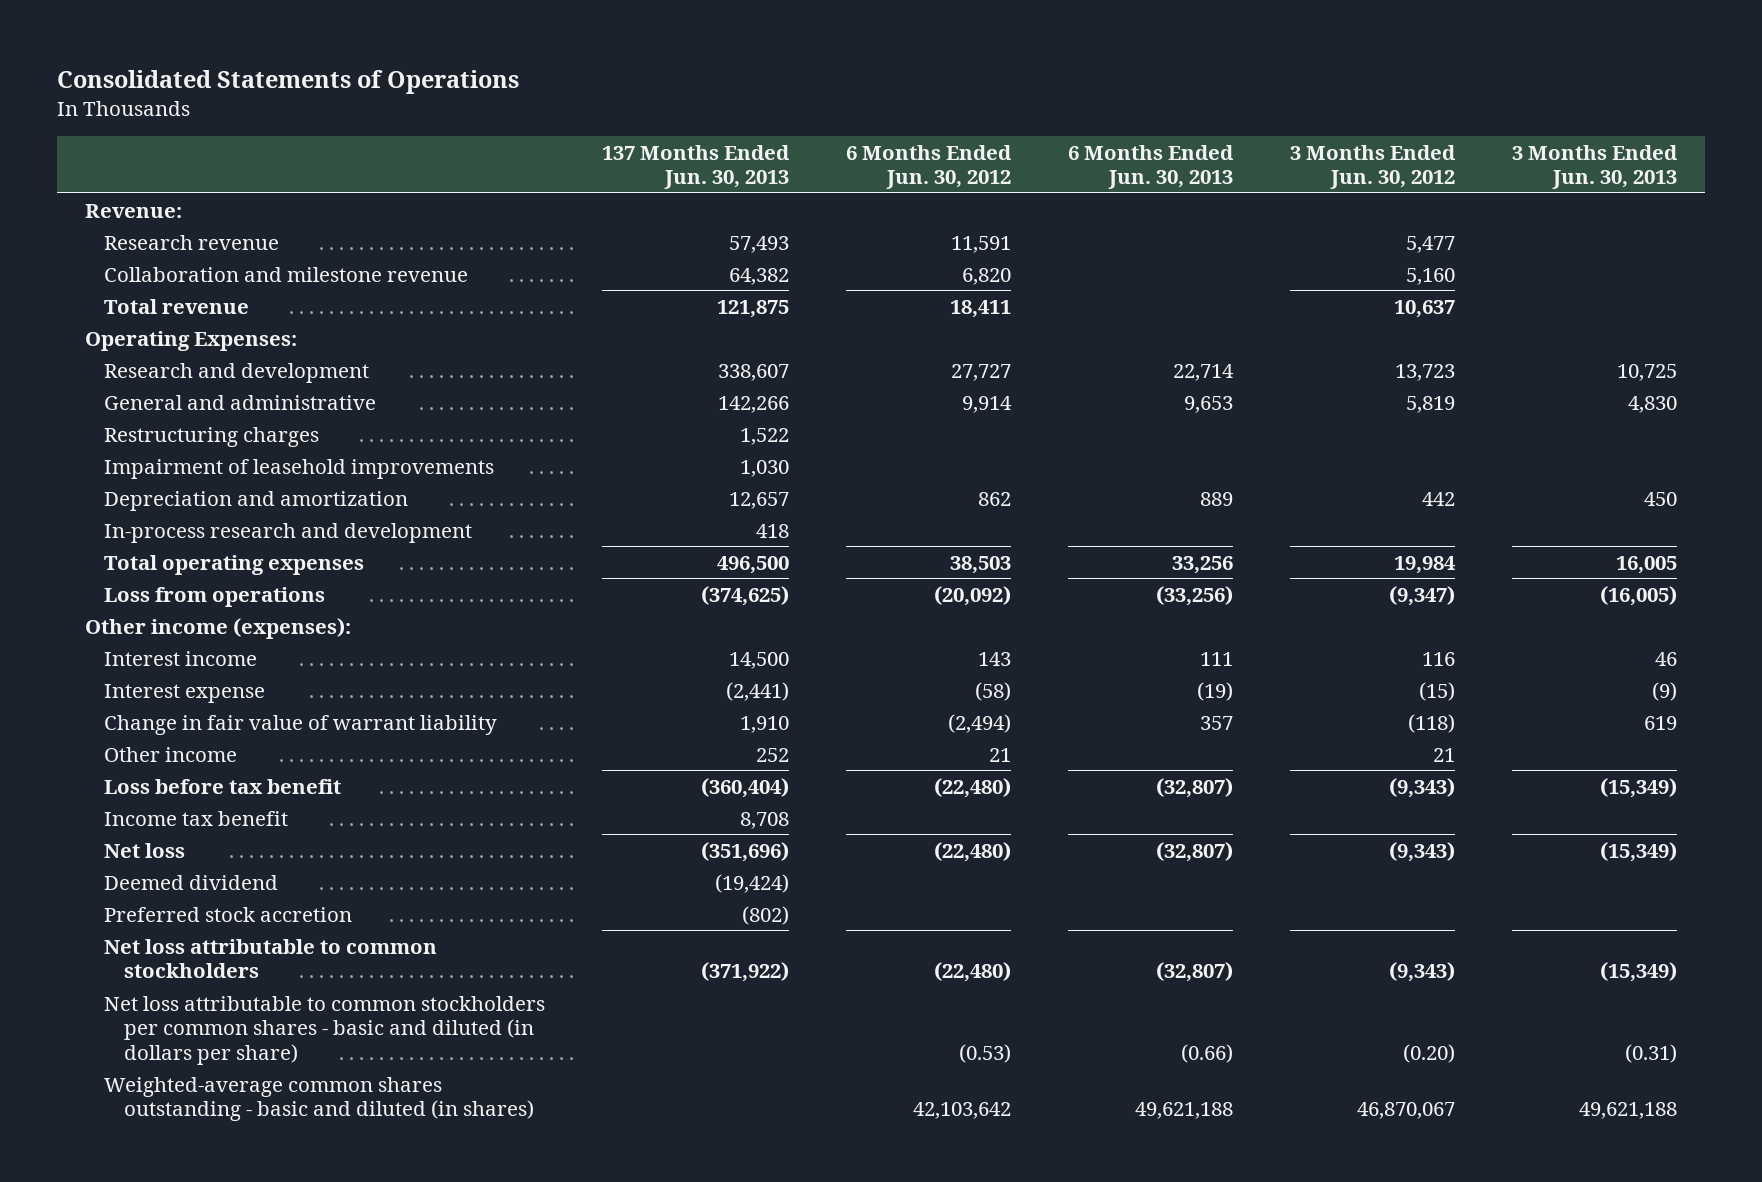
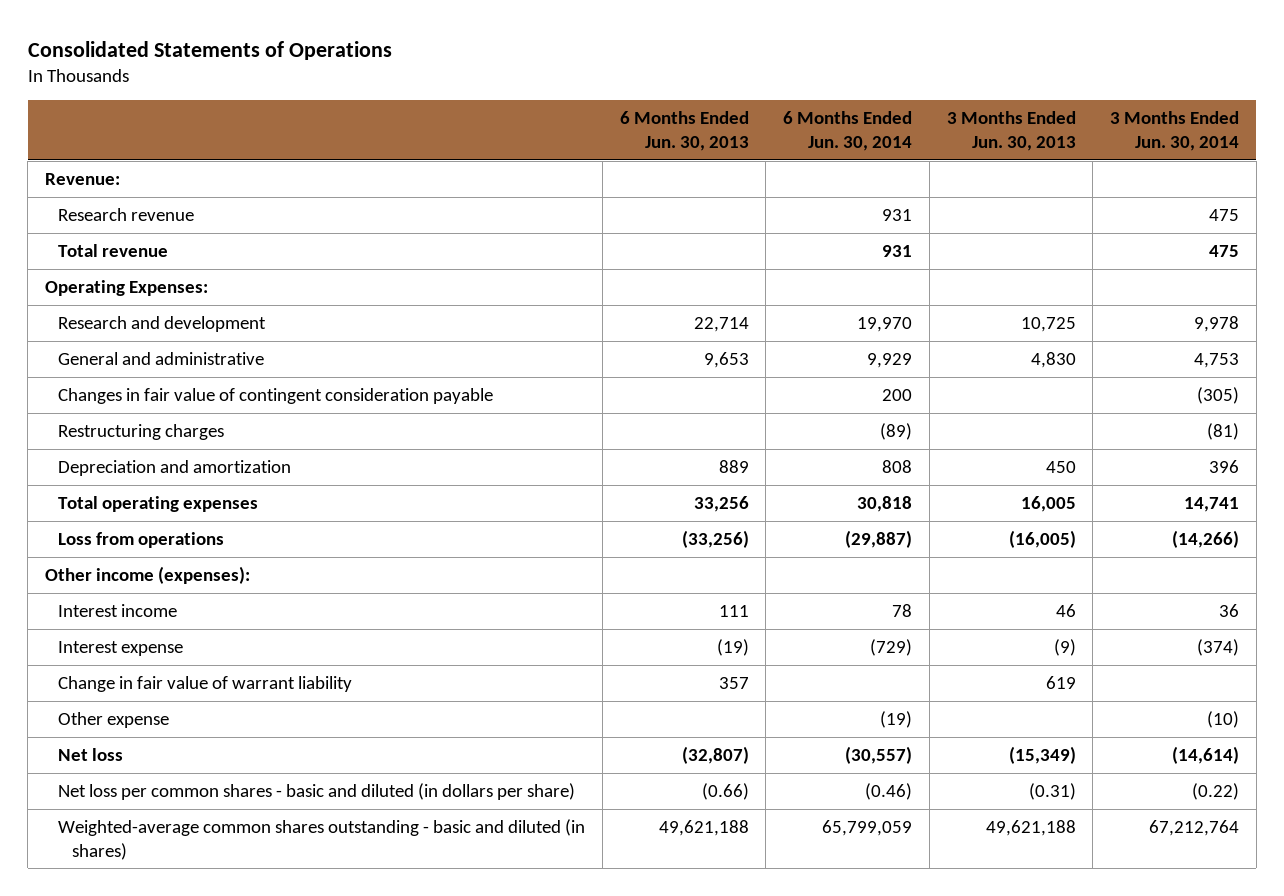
[602,144,791,190] 137 Months Ended Jun. 30, 2013 -> none
[846,144,1013,190] 6 Months Ended Jun. 30, 2012 -> none
[1290,144,1457,190] 3 Months Ended Jun. 30, 2012 -> none
none -> [783,111,913,152] 6 Months Ended Jun. 30, 2014
none -> [1109,111,1239,152] 3 Months Ended Jun. 30, 2014
[104,266,469,282] Collaboration and milestone revenue -> none
none -> [58,387,494,404] Changes in fair value of contingent consideration payable
[104,458,495,479] Impairment of leasehold improvements -> none
[104,522,473,543] In-process research and development -> none
[104,778,342,794] Loss before tax benefit -> none
[104,810,289,826] Income tax benefit -> none
[104,746,238,762] Other income -> [58,711,170,728] Other expense
[104,874,279,890] Deemed dividend -> none
[104,906,353,922] Preferred stock accretion -> none
[104,938,438,979] Net loss attributable to common stockholders -> none
[104,995,546,1065] Net loss attributable to common stockholders per common shares - basic and diluted (in dollars per share) -> [58,782,576,800] Net loss per common shares - basic and diluted (in dollars per share)

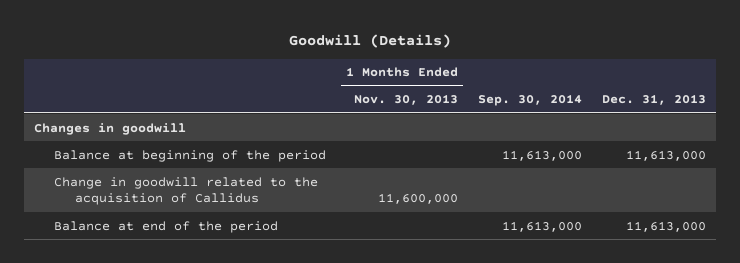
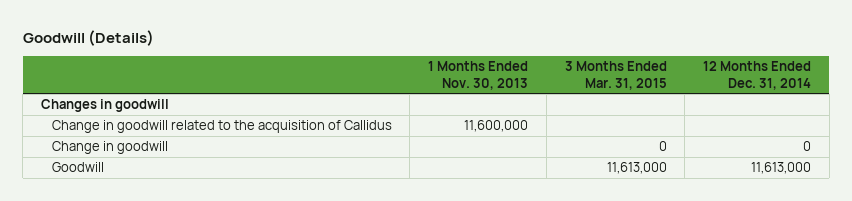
[478,94,583,107] Sep. 30, 2014 -> none
[602,94,707,106] Dec. 31, 2013 -> none
none -> [564,61,667,90] 3 Months Ended Mar. 31, 2015
none -> [703,61,812,90] 12 Months Ended Dec. 31, 2014
[54,149,327,162] Balance at beginning of the period -> none
none -> [51,141,168,155] Change in goodwill
[54,220,279,233] Balance at end of the period -> [51,162,104,173] Goodwill

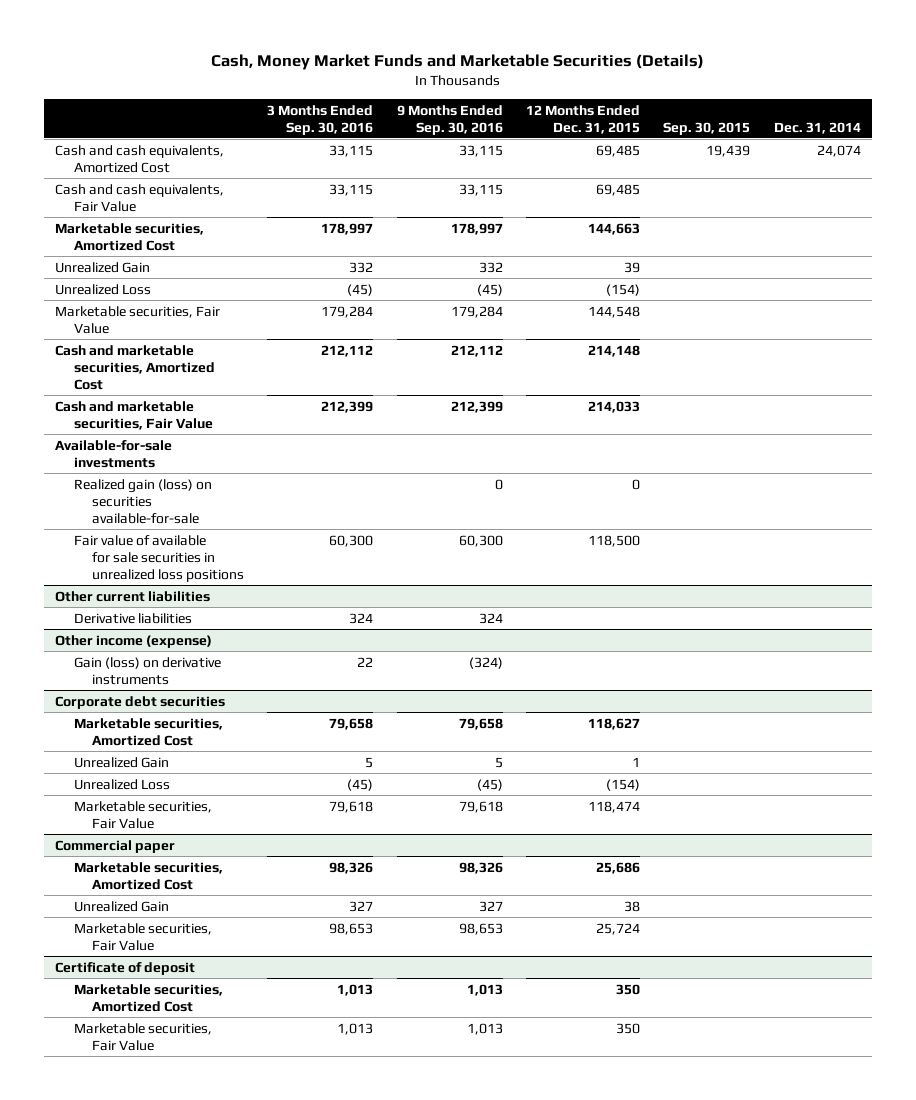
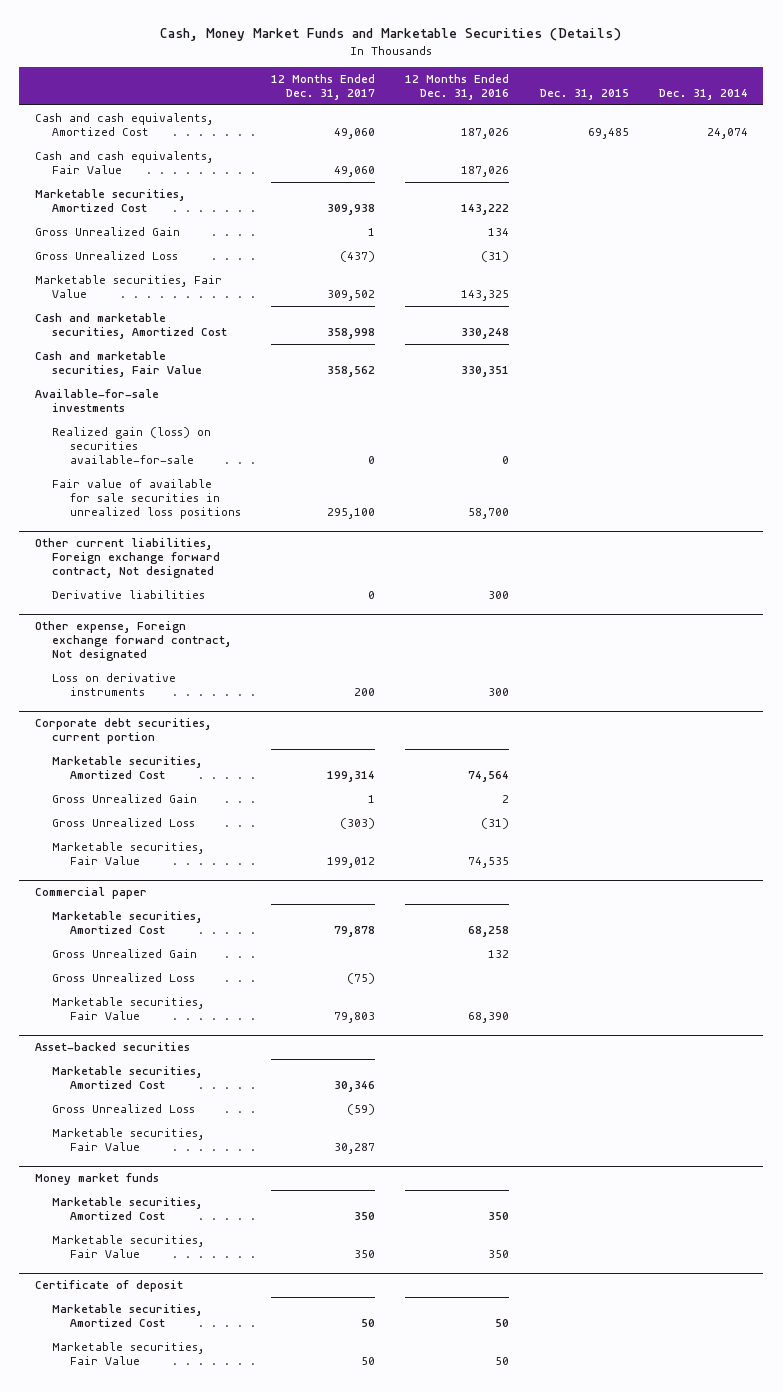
[267,104,374,135] 3 Months Ended Sep. 30, 2016 -> none
[396,104,503,135] 9 Months Ended Sep. 30, 2016 -> none
[525,104,640,134] 12 Months Ended Dec. 31, 2015 -> none
[663,121,751,135] Sep. 30, 2015 -> none
none -> [270,73,375,101] 12 Months Ended Dec. 31, 2017
none -> [405,73,510,101] 12 Months Ended Dec. 31, 2016
none -> [539,89,629,101] Dec. 31, 2015
[55,261,151,273] Unrealized Gain -> [34,227,180,237] Gross Unrealized Gain
[55,283,152,295] Unrealized Loss -> [34,251,178,261] Gross Unrealized Loss
[55,590,211,602] Other current liabilities -> [34,538,221,579] Other current liabilities, Foreign exchange forward contract, Not designated
[55,634,213,648] Other income (expense) -> none
[73,656,221,685] Gain (loss) on derivative instruments -> none
[55,695,226,709] Corporate debt securities -> none
[73,717,223,746] Marketable securities, Amortized Cost -> none
[73,756,169,768] Unrealized Gain -> none
[73,778,170,790] Unrealized Loss -> none
[73,800,212,829] Marketable securities, Fair Value -> none
none -> [34,621,232,662] Other expense, Foreign exchange forward contract, Not designated
none -> [52,673,177,697] Loss on derivative instruments
none -> [34,718,211,745] Corporate debt securities, current portion
none -> [52,756,203,780] Marketable securities, Amortized Cost
none -> [52,794,198,804] Gross Unrealized Gain
none -> [52,818,196,828] Gross Unrealized Loss
none -> [52,842,205,866] Marketable securities, Fair Value
[73,900,169,912] Unrealized Gain -> [52,949,198,959] Gross Unrealized Gain
none -> [52,973,196,983] Gross Unrealized Loss
none -> [34,1042,190,1052] Asset-backed securities
none -> [52,1066,203,1090] Marketable securities, Amortized Cost
none -> [52,1104,196,1114] Gross Unrealized Loss
none -> [52,1128,205,1152] Marketable securities, Fair Value
none -> [34,1173,159,1186] Money market funds
none -> [52,1197,203,1221] Marketable securities, Amortized Cost
none -> [52,1235,205,1259] Marketable securities, Fair Value

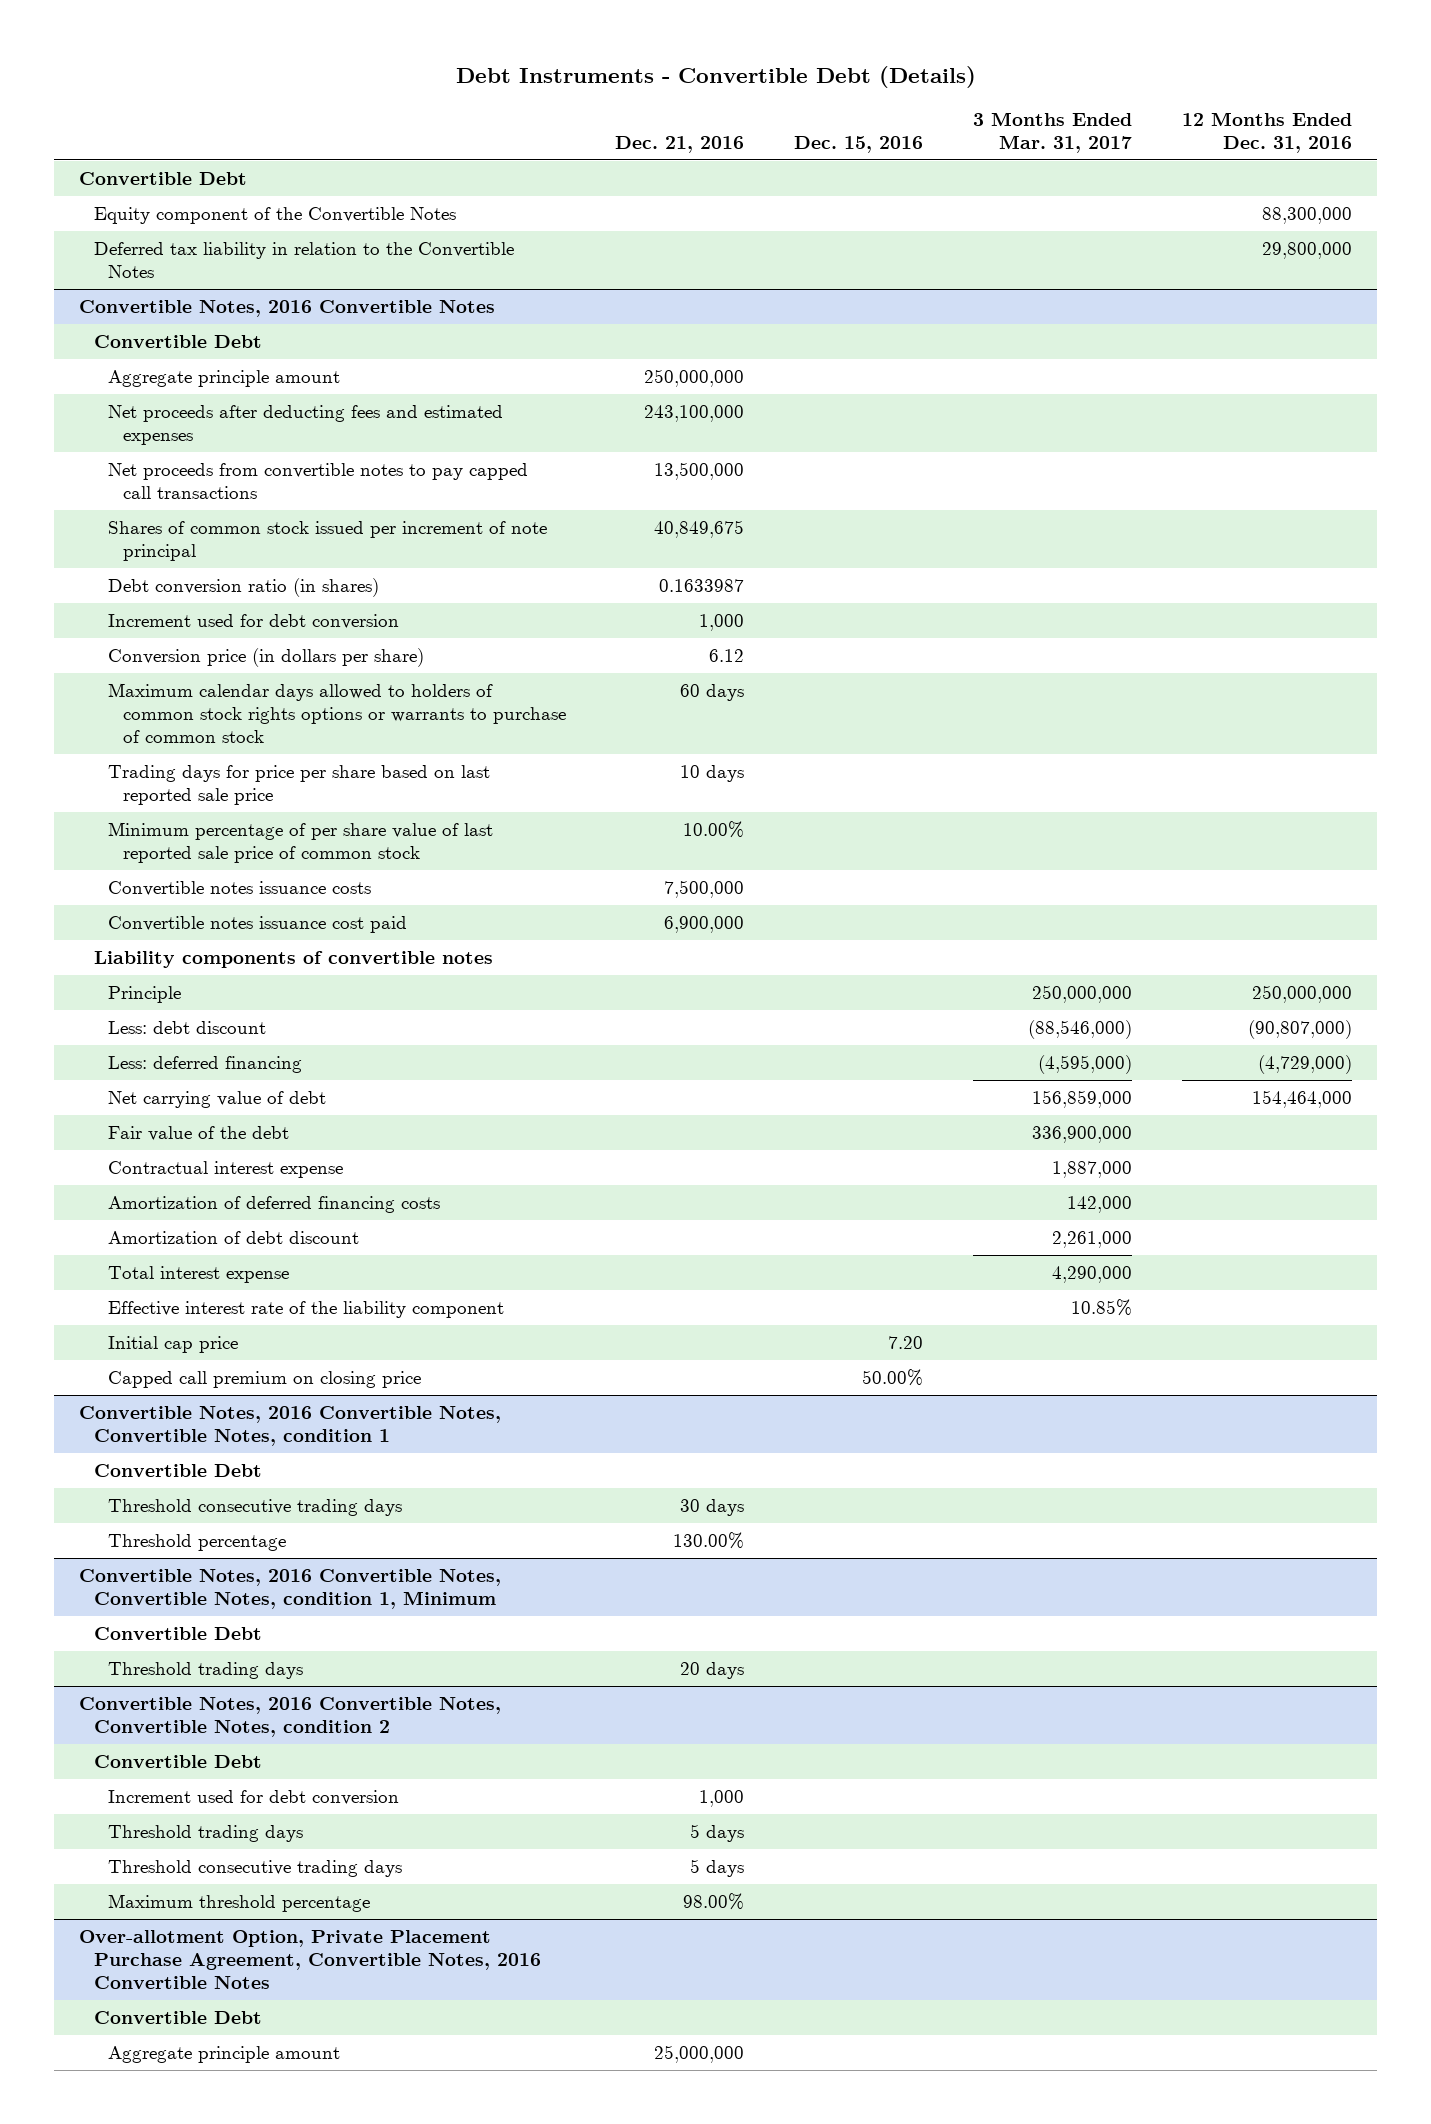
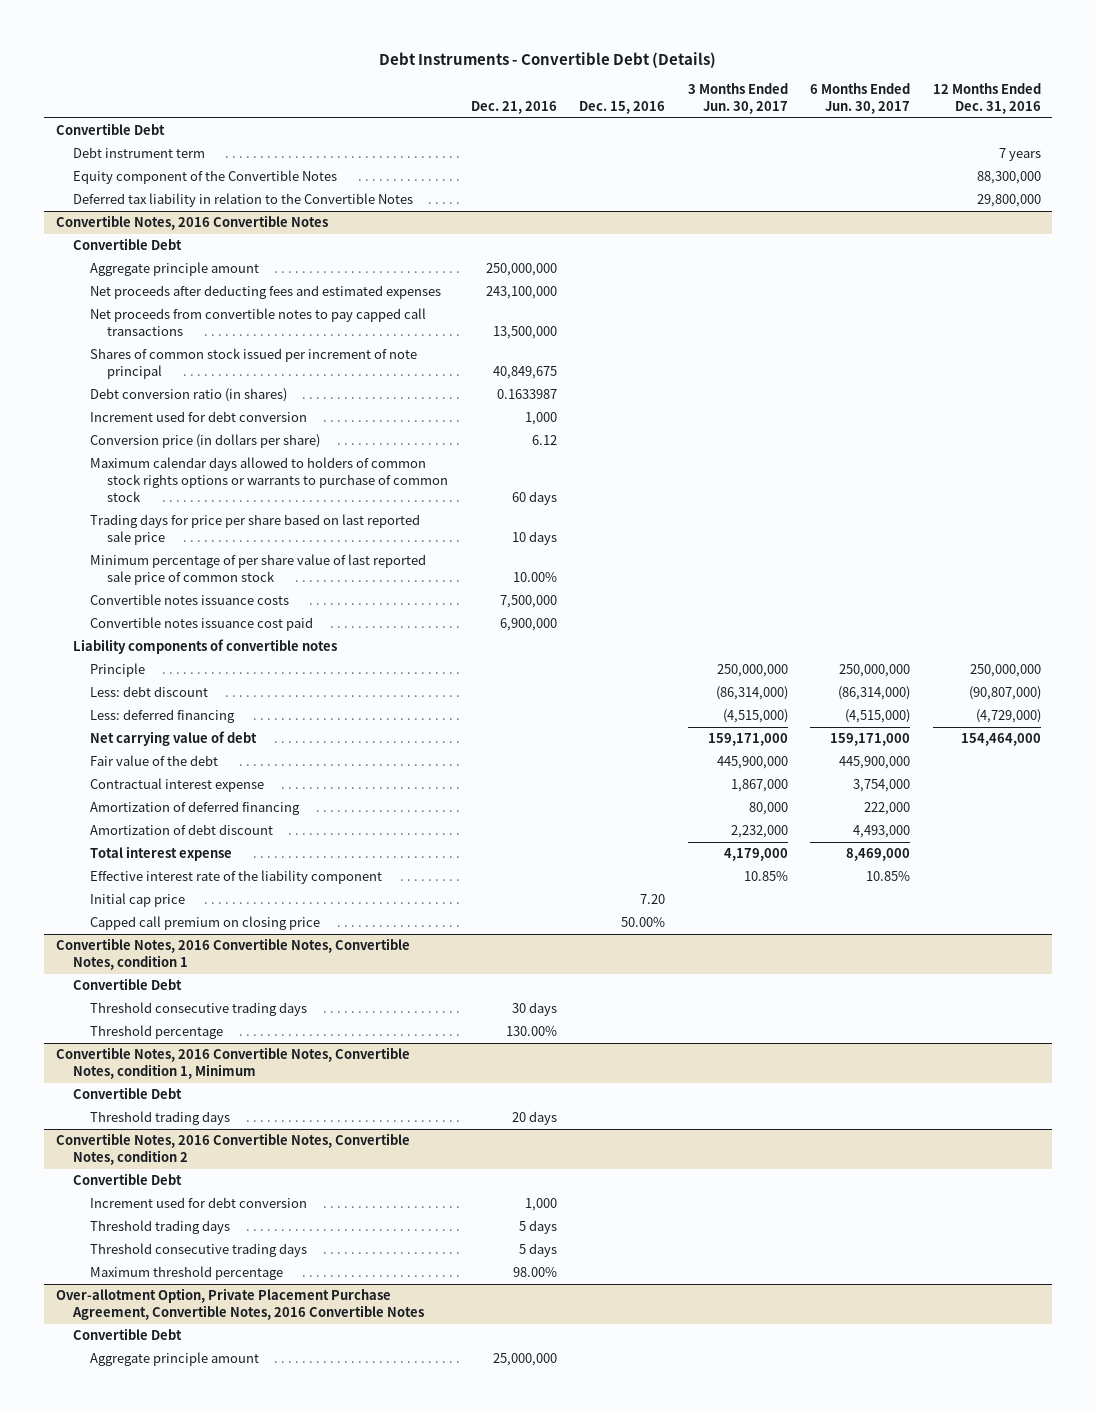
[973,111,1133,153] 3 Months Ended Mar. 31, 2017 -> none
none -> [687,83,788,114] 3 Months Ended Jun. 30, 2017
none -> [810,83,911,114] 6 Months Ended Jun. 30, 2017
none -> [72,147,205,159] Debt instrument term
[108,1195,441,1213] Amortization of deferred financing costs -> [90,801,301,816] Amortization of deferred financing

